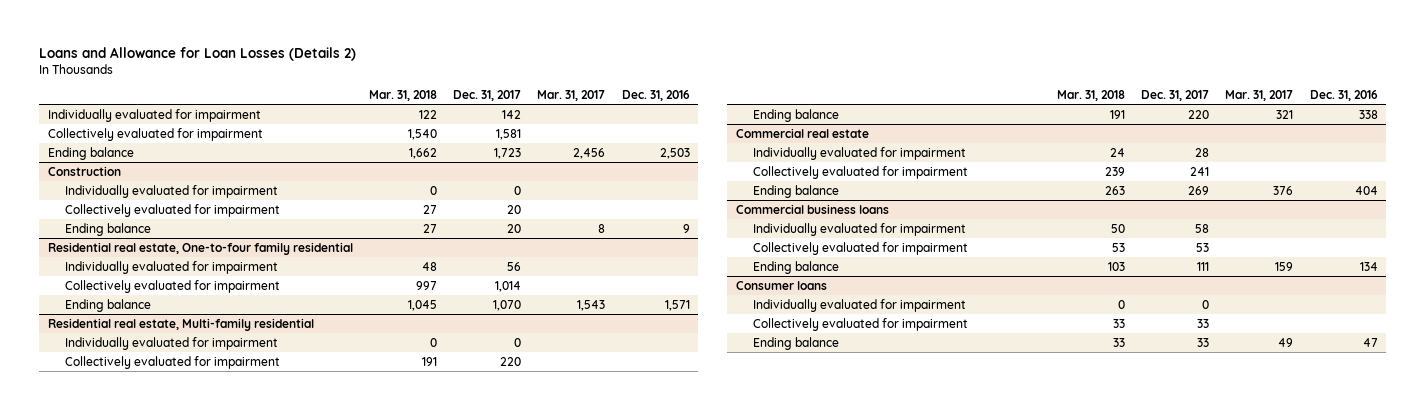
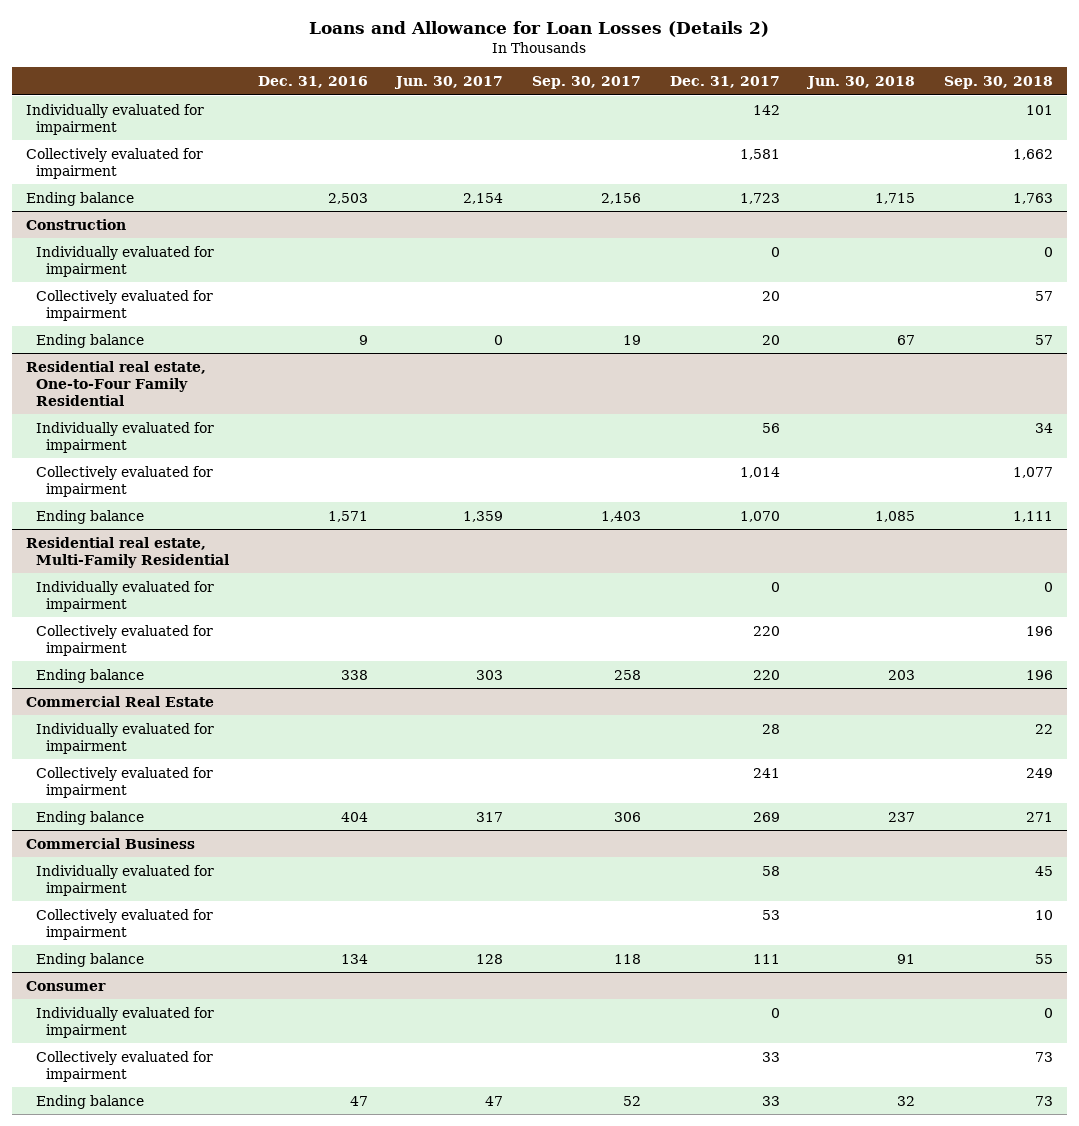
[368,90,437,102] Mar. 31, 2018 -> none
[537,90,606,102] Mar. 31, 2017 -> none
none -> [394,75,504,89] Jun. 30, 2017
none -> [531,75,641,89] Sep. 30, 2017
none -> [806,75,916,89] Jun. 30, 2018
none -> [943,75,1053,89] Sep. 30, 2018
[47,241,353,255] Residential real estate, One-to-four family residential -> [26,360,207,406] Residential real estate, One-to-Four Family Residential
[47,317,314,331] Residential real estate, Multi-family residential -> [26,536,230,568] Residential real estate, Multi-Family Residential
[735,127,869,138] Commercial real estate -> [26,695,215,707] Commercial Real Estate
[735,203,889,214] Commercial business loans -> [26,837,196,849] Commercial Business
[735,280,827,290] Consumer loans -> [26,980,107,991] Consumer

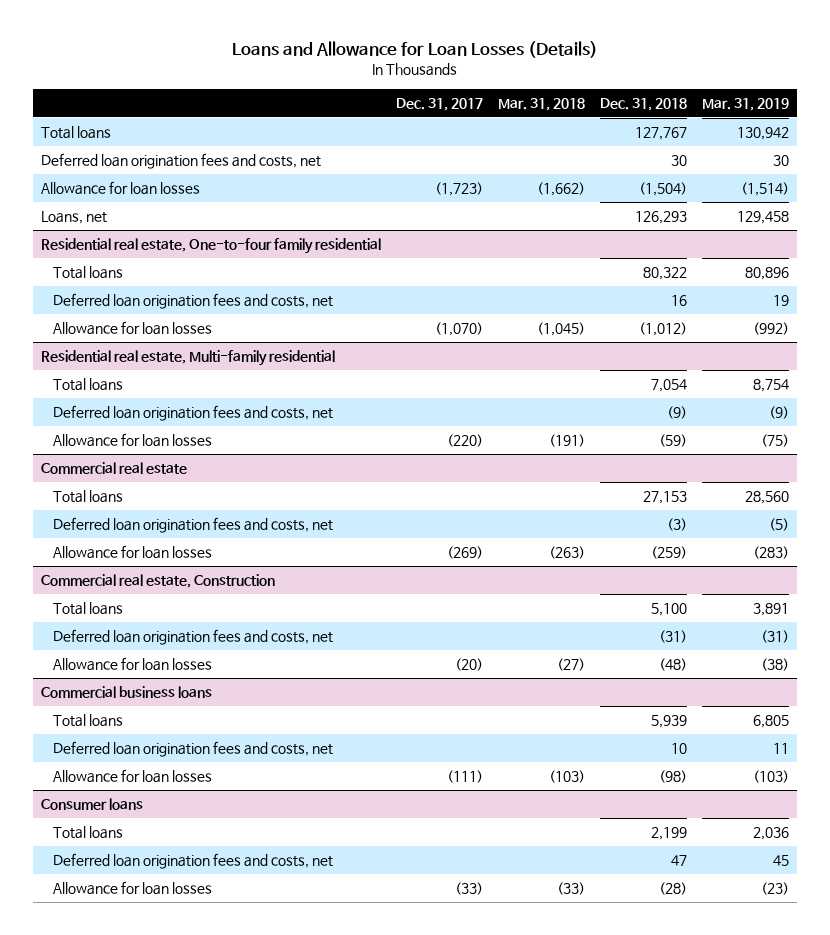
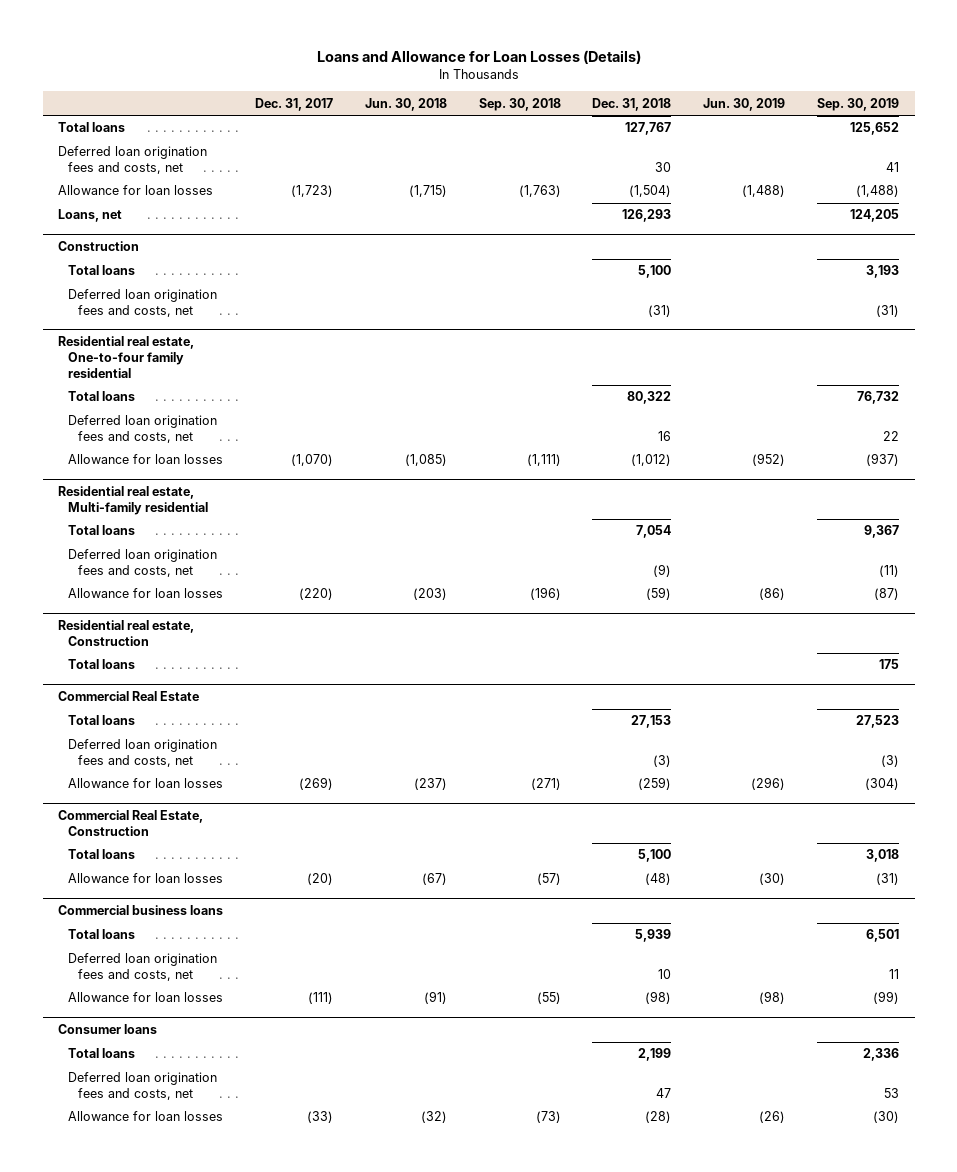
[498,97,586,111] Mar. 31, 2018 -> none
[702,97,790,111] Mar. 31, 2019 -> none
none -> [364,97,447,111] Jun. 30, 2018
none -> [478,97,561,111] Sep. 30, 2018
none -> [702,97,785,111] Jun. 30, 2019
none -> [816,97,899,111] Sep. 30, 2019
none -> [58,241,140,252] Construction
none -> [68,265,136,276] Total loans
none -> [68,289,218,318] Deferred loan origination fees and costs, net
none -> [58,620,195,646] Residential real estate, Construction
none -> [68,659,136,670] Total loans
[40,462,187,475] Commercial real estate -> [58,691,200,702] Commercial Real Estate
[40,574,275,589] Commercial real estate, Construction -> [58,810,204,836] Commercial Real Estate, Construction
[53,629,334,646] Deferred loan origination fees and costs, net -> none

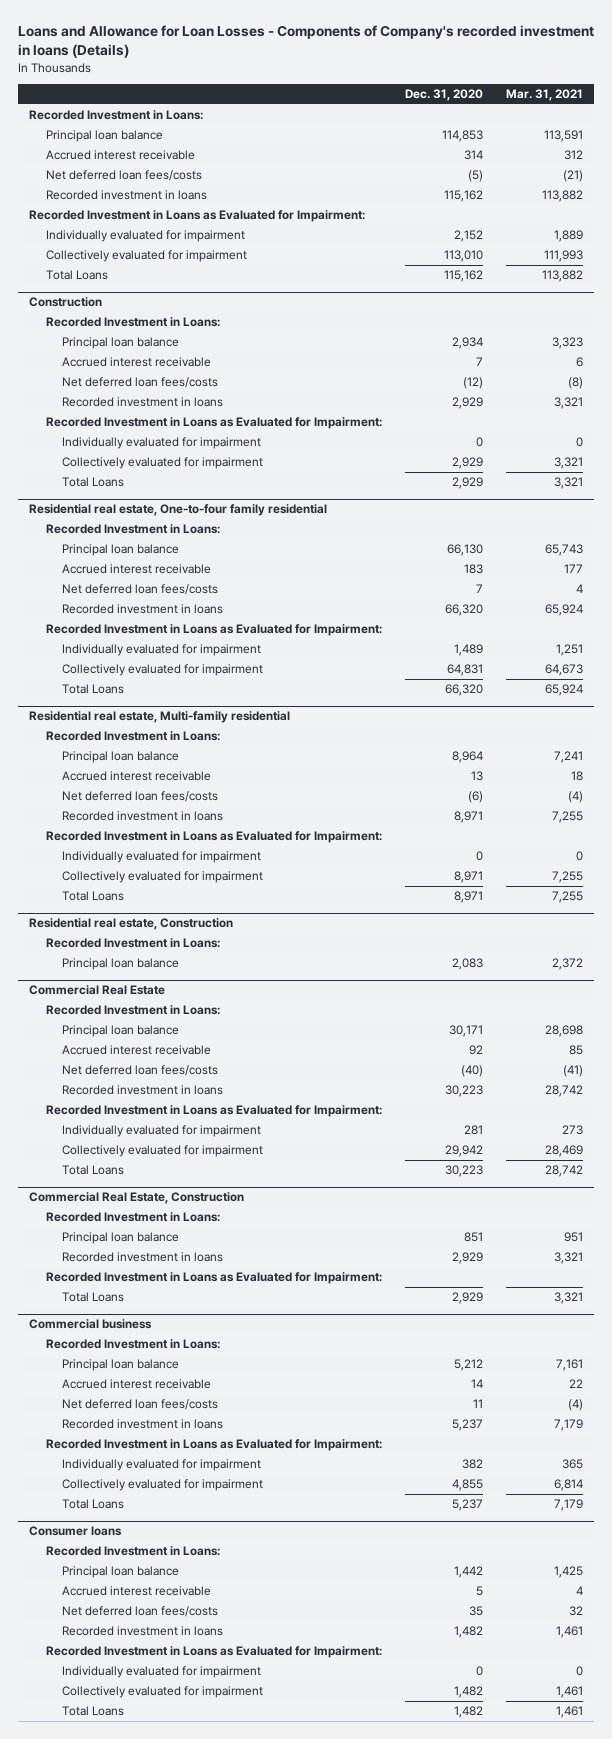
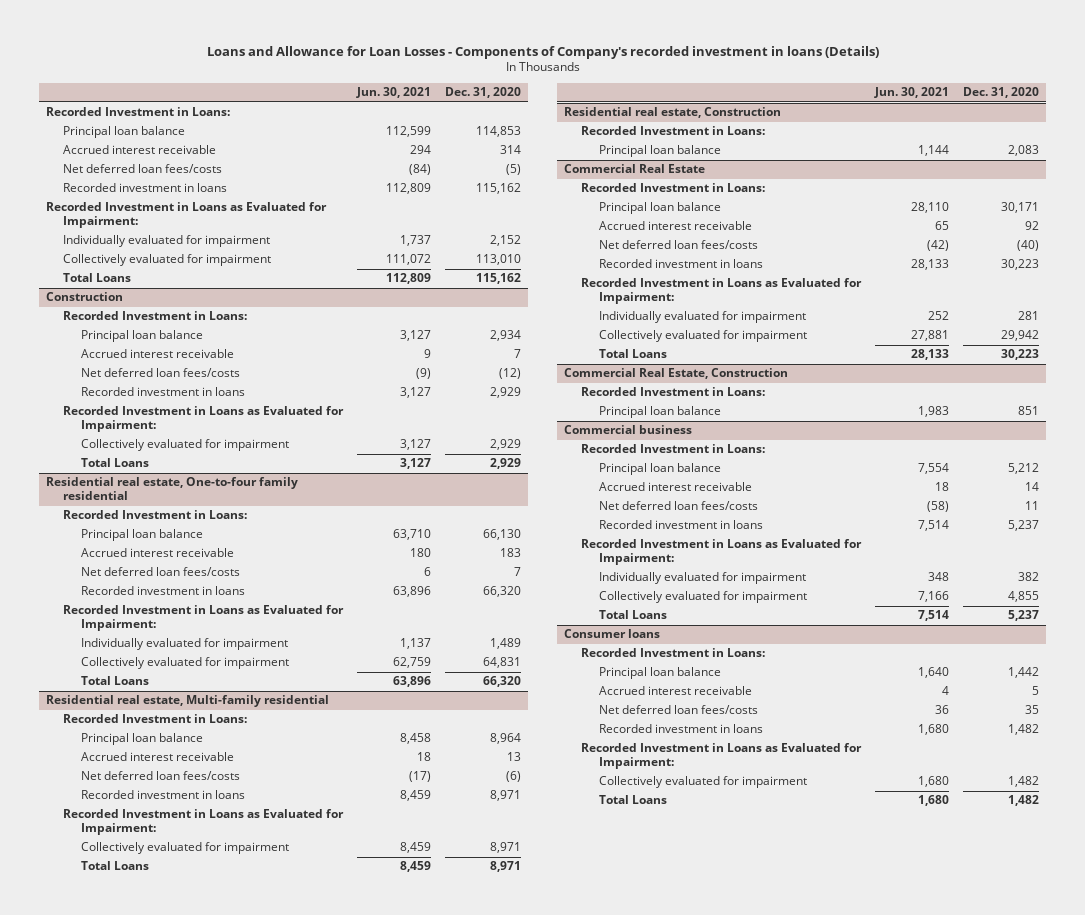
[505,89,583,102] Mar. 31, 2021 -> none
none -> [356,87,432,99] Jun. 30, 2021
[61,437,261,450] Individually evaluated for impairment -> none
[61,851,261,864] Individually evaluated for impairment -> none
[61,1252,223,1263] Recorded investment in loans -> none
[45,1272,382,1285] Recorded Investment in Loans as Evaluated for Impairment: -> none
[61,1292,124,1303] Total Loans -> none
[61,1666,261,1679] Individually evaluated for impairment -> none

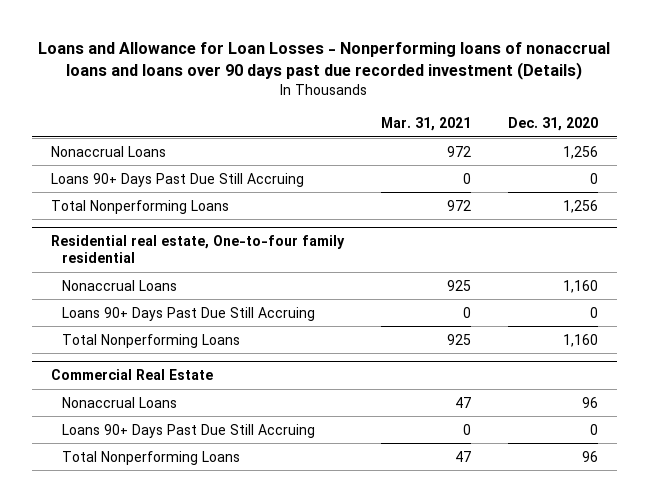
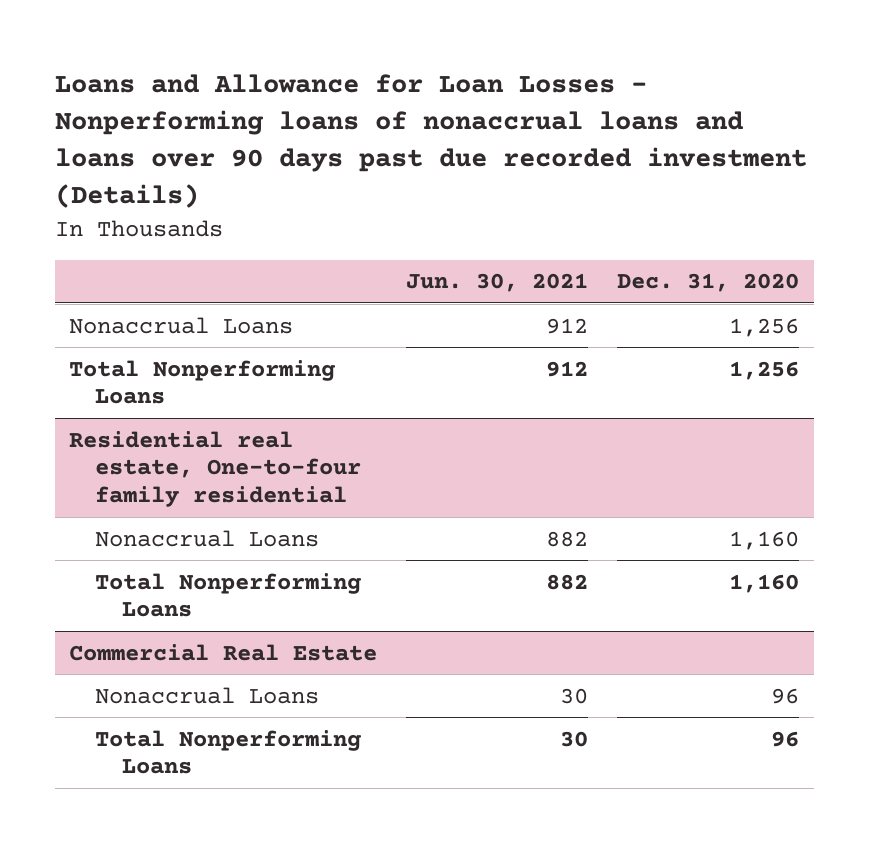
[380,116,471,131] Mar. 31, 2021 -> none
none -> [406,273,589,293] Jun. 30, 2021
[50,172,304,187] Loans 90+ Days Past Due Still Accruing -> none
[61,306,315,321] Loans 90+ Days Past Due Still Accruing -> none
[61,423,315,438] Loans 90+ Days Past Due Still Accruing -> none

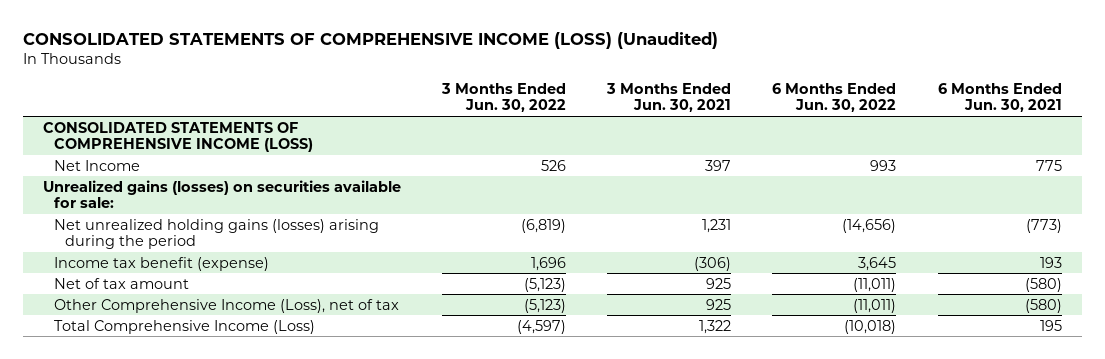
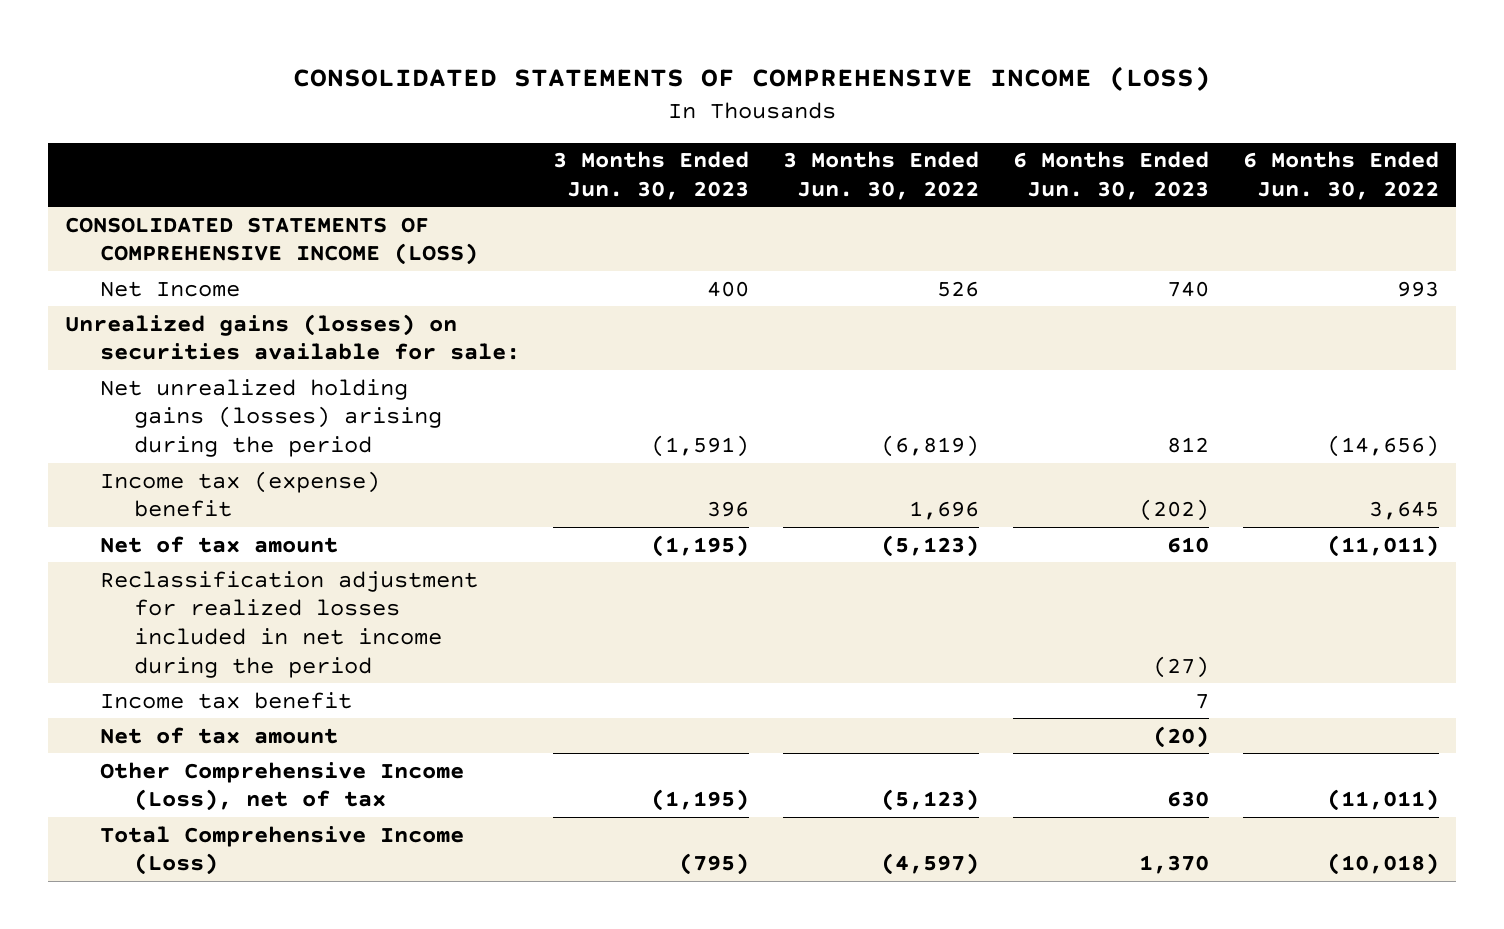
[22,31,718,49] CONSOLIDATED STATEMENTS OF COMPREHENSIVE INCOME (LOSS) (Unaudited) -> [293,65,1212,91] CONSOLIDATED STATEMENTS OF COMPREHENSIVE INCOME (LOSS)
[606,82,732,113] 3 Months Ended Jun. 30, 2021 -> none
[937,82,1062,113] 6 Months Ended Jun. 30, 2021 -> none
none -> [553,151,750,200] 3 Months Ended Jun. 30, 2023
none -> [1013,151,1210,200] 6 Months Ended Jun. 30, 2023
[54,256,270,271] Income tax benefit (expense) -> [99,470,380,518] Income tax (expense) benefit
none -> [99,570,478,678] Reclassification adjustment for realized losses included in net income during the period
none -> [99,691,352,709] Income tax benefit
none -> [99,726,338,744] Net of tax amount

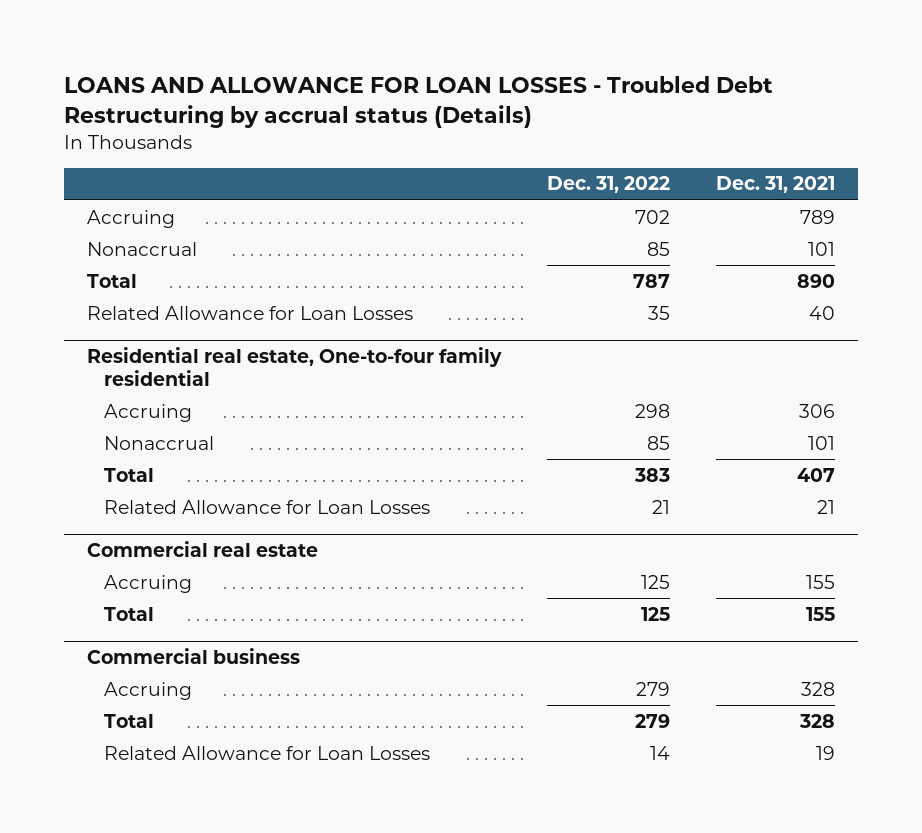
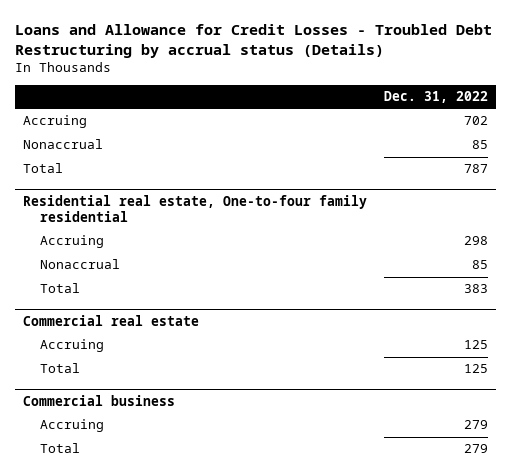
[63,76,773,128] LOANS AND ALLOWANCE FOR LOAN LOSSES - Troubled Debt Restructuring by accrual status (Details) -> [14,23,492,58] Loans and Allowance for Credit Losses - Troubled Debt Restructuring by accrual status (Details)
[716,176,836,194] Dec. 31, 2021 -> none
[86,305,413,320] Related Allowance for Loan Losses -> none
[103,499,430,514] Related Allowance for Loan Losses -> none
[103,745,430,760] Related Allowance for Loan Losses -> none

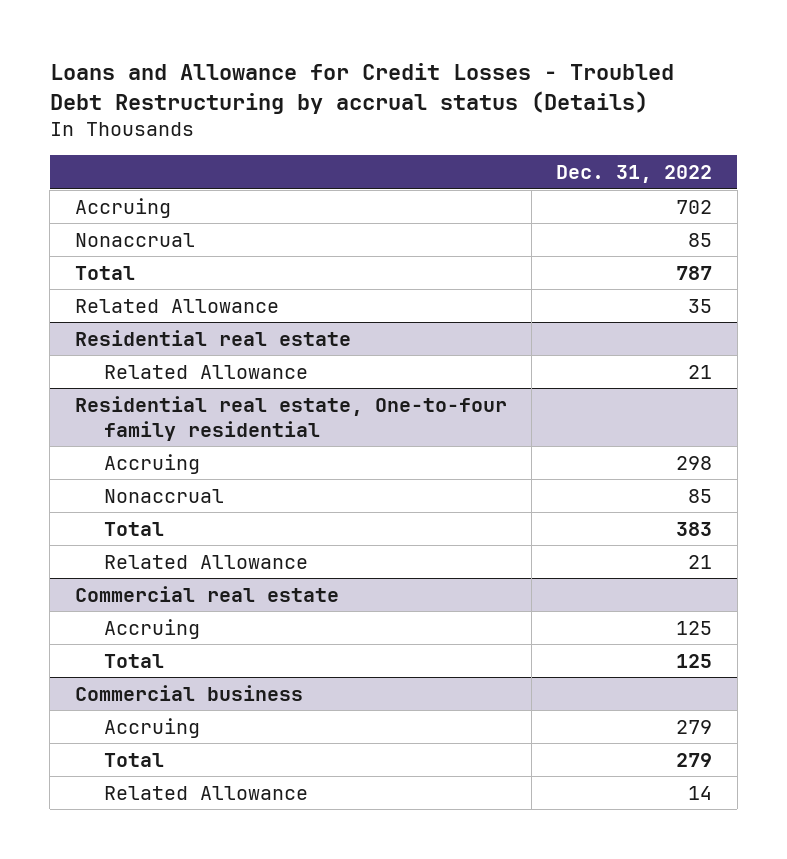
none -> [74,298,279,313] Related Allowance
none -> [74,329,351,346] Residential real estate
none -> [103,364,308,379] Related Allowance
none -> [103,554,308,569] Related Allowance
none -> [103,785,308,800] Related Allowance

